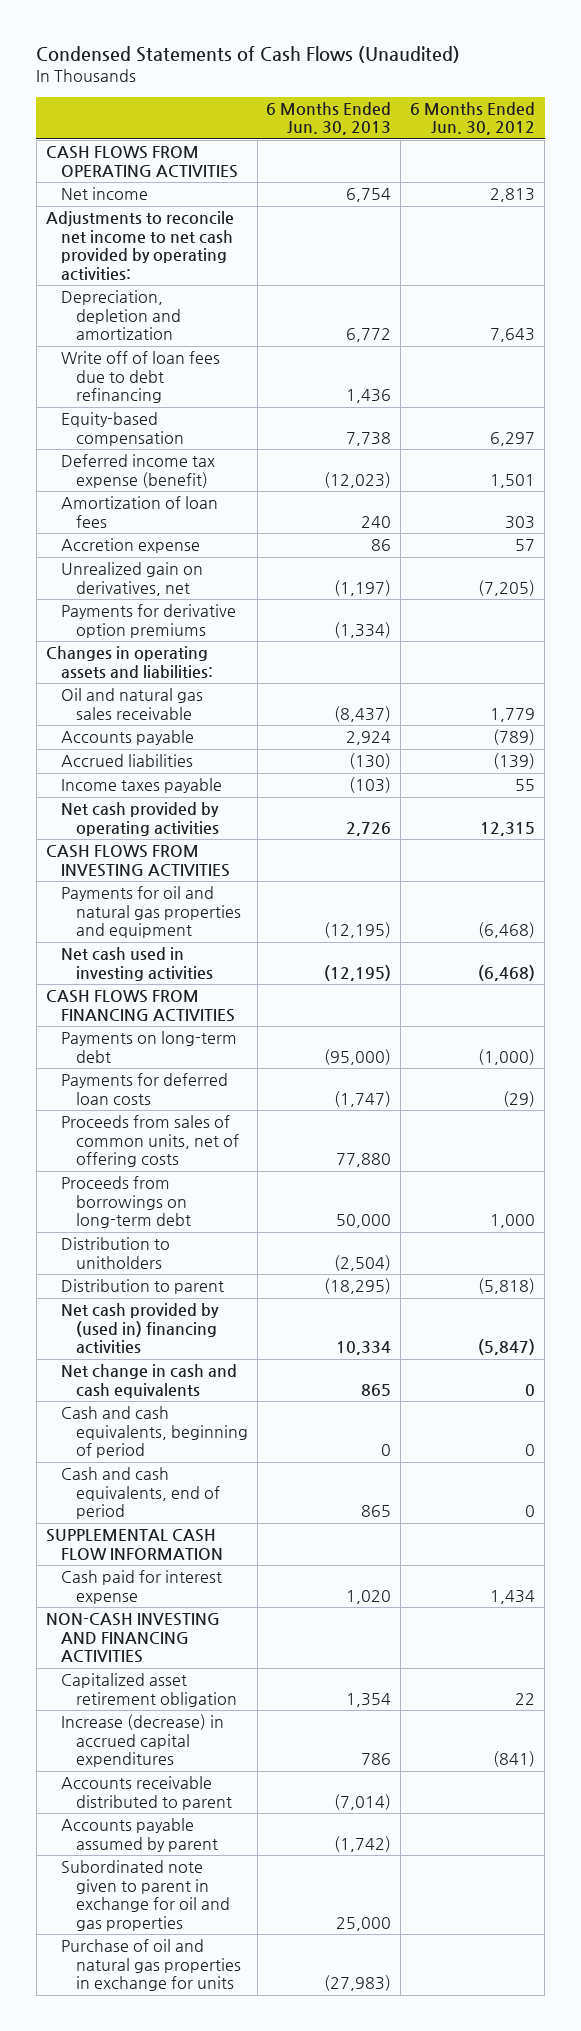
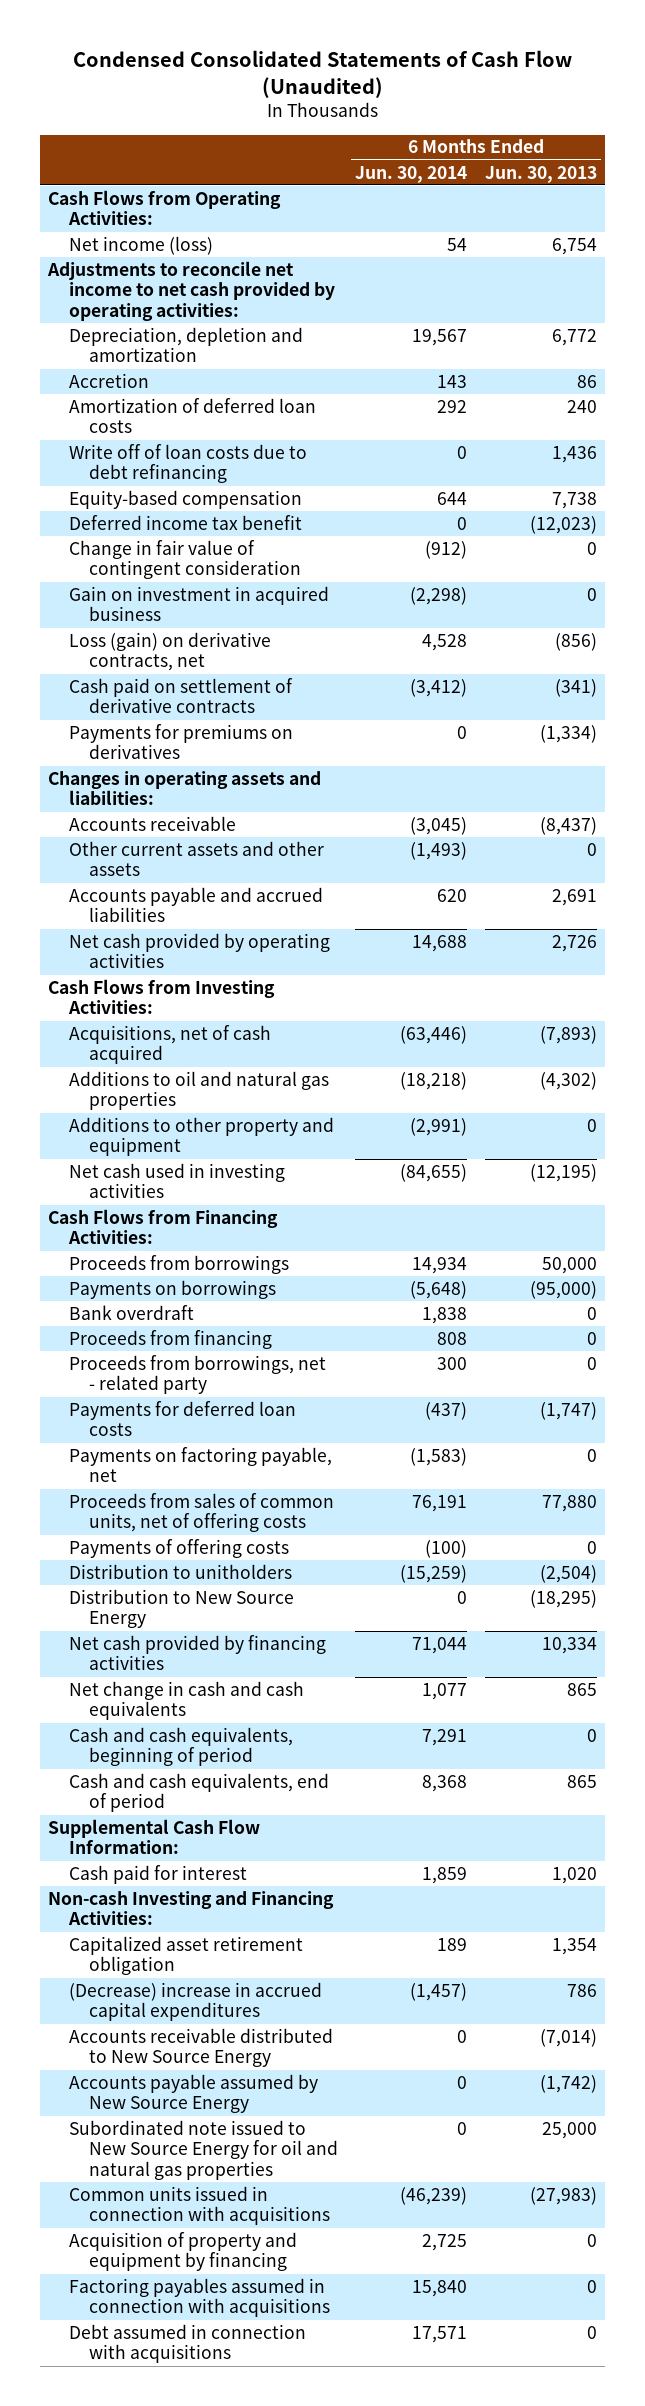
[36,46,461,64] Condensed Statements of Cash Flows (Unaudited) -> [72,49,572,98] Condensed Consolidated Statements of Cash Flow (Unaudited)
[410,102,536,136] 6 Months Ended Jun. 30, 2012 -> none
none -> [355,165,468,183] Jun. 30, 2014
[45,146,238,178] CASH FLOWS FROM OPERATING ACTIVITIES -> [48,189,282,226] Cash Flows from Operating Activities:
[60,187,148,201] Net income -> [68,235,213,255] Net income (loss)
none -> [68,372,149,388] Accretion
none -> [68,397,316,434] Amortization of deferred loan costs
[60,351,220,404] Write off of loan fees due to debt refinancing -> [68,443,307,484] Write off of loan costs due to debt refinancing
[60,496,218,528] Amortization of loan fees -> none
[60,538,200,554] Accretion expense -> none
[60,454,215,488] Deferred income tax expense (benefit) -> [68,514,302,530] Deferred income tax benefit
none -> [68,539,301,580] Change in fair value of contingent consideration
none -> [68,585,329,622] Gain on investment in acquired business
[60,562,203,596] Unrealized gain on derivatives, net -> [68,631,271,672] Loss (gain) on derivative contracts, net
[334,579,392,596] (1,197) -> [554,632,597,651] (856)
none -> [68,677,293,714] Cash paid on settlement of derivative contracts
[60,604,236,638] Payments for derivative option premiums -> [68,723,293,760] Payments for premiums on derivatives
[60,754,193,768] Accrued liabilities -> none
[60,778,222,794] Income taxes payable -> none
[60,688,203,720] Oil and natural gas sales receivable -> [68,815,236,831] Accounts receivable
none -> [68,840,324,877] Other current assets and other assets
[60,730,194,746] Accounts payable -> [68,886,323,923] Accounts payable and accrued liabilities
[346,731,392,746] 2,924 -> [551,888,597,906] 2,691
[45,845,230,877] CASH FLOWS FROM INVESTING ACTIVITIES -> [48,978,276,1015] Cash Flows from Investing Activities:
none -> [68,1024,271,1065] Acquisitions, net of cash acquired
[60,886,241,939] Payments for oil and natural gas properties and equipment -> [68,1070,329,1111] Additions to oil and natural gas properties
[324,922,392,939] (12,195) -> [539,1071,597,1090] (4,302)
none -> [68,1116,334,1157] Additions to other property and equipment
[45,990,235,1022] CASH FLOWS FROM FINANCING ACTIVITIES -> [48,1208,279,1245] Cash Flows from Financing Activities:
none -> [68,1254,289,1274] Proceeds from borrowings
[60,1031,237,1063] Payments on long-term debt -> [68,1279,276,1299] Payments on borrowings
none -> [68,1304,194,1320] Bank overdraft
none -> [68,1329,272,1349] Proceeds from financing
none -> [68,1354,326,1395] Proceeds from borrowings, net - related party
none -> [68,1446,332,1483] Payments on factoring payable, net
[60,1176,191,1229] Proceeds from borrowings on long-term debt -> none
none -> [68,1538,289,1558] Payments of offering costs
[60,1279,224,1295] Distribution to parent -> [68,1588,294,1629] Distribution to New Source Energy
[60,1303,219,1355] Net cash provided by (used in) financing activities -> [68,1634,326,1671] Net cash provided by financing activities
[45,1529,223,1560] SUPPLEMENTAL CASH FLOW INFORMATION -> [48,1818,261,1855] Supplemental Cash Flow Information:
[60,1570,222,1604] Cash paid for interest expense -> [68,1864,247,1884] Cash paid for interest
[45,1613,220,1664] NON-CASH INVESTING AND FINANCING ACTIVITIES -> [48,1890,335,1926] Non-cash Investing and Financing Activities:
[60,1714,224,1768] Increase (decrease) in accrued capital expenditures -> [68,1981,322,2022] (Decrease) increase in accrued capital expenditures
[60,1776,232,1810] Accounts receivable distributed to parent -> [68,2027,333,2068] Accounts receivable distributed to New Source Energy
[60,1818,218,1852] Accounts payable assumed by parent -> [68,2073,318,2114] Accounts payable assumed by New Source Energy
[60,1860,230,1931] Subordinated note given to parent in exchange for oil and gas properties -> [68,2119,338,2180] Subordinated note issued to New Source Energy for oil and natural gas properties
[60,1939,241,1992] Purchase of oil and natural gas properties in exchange for units -> [68,2185,330,2226] Common units issued in connection with acquisitions
none -> [68,2231,297,2272] Acquisition of property and equipment by financing
none -> [68,2277,330,2318] Factoring payables assumed in connection with acquisitions
none -> [68,2323,306,2364] Debt assumed in connection with acquisitions

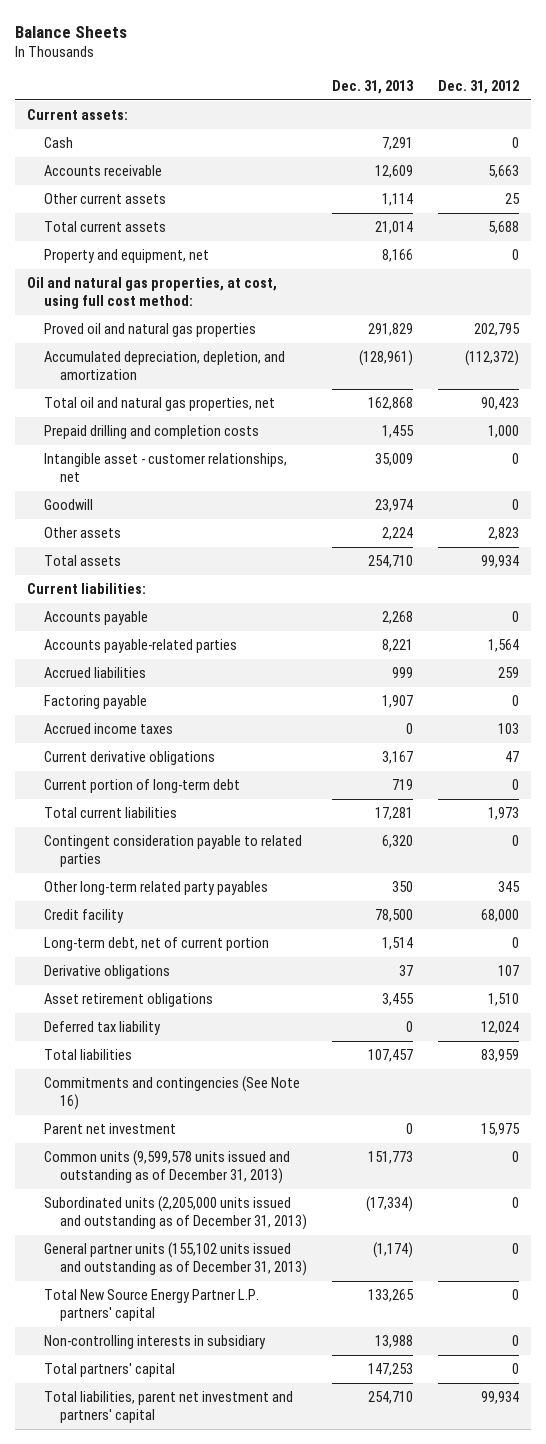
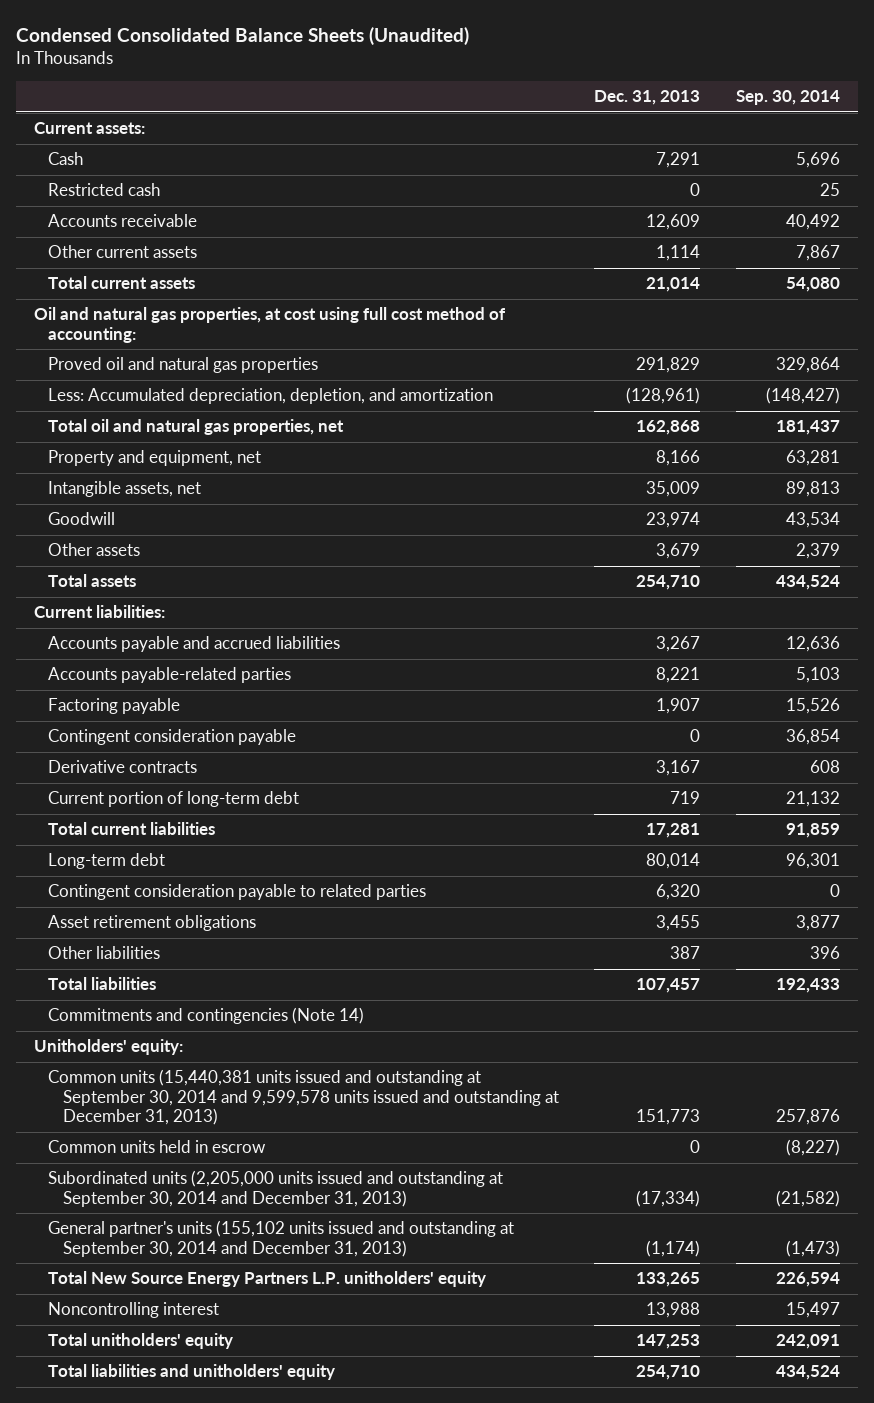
[14,25,127,38] Balance Sheets -> [16,27,470,46] Condensed Consolidated Balance Sheets (Unaudited)
[437,79,519,94] Dec. 31, 2012 -> none
none -> [736,90,841,106] Sep. 30, 2014
none -> [48,183,161,197] Restricted cash
[27,277,278,310] Oil and natural gas properties, at cost, using full cost method: -> [34,307,507,343] Oil and natural gas properties, at cost using full cost method of accounting:
[43,351,285,381] Accumulated depreciation, depletion, and amortization -> [48,388,494,405] Less: Accumulated depreciation, depletion, and amortization
[43,425,259,440] Prepaid drilling and completion costs -> none
[43,249,209,264] Property and equipment, net -> [48,450,262,467] Property and equipment, net
[43,453,287,483] Intangible asset - customer relationships, net -> [48,481,202,498] Intangible assets, net
[381,527,413,541] 2,224 -> [656,543,701,560] 3,679
[43,611,148,626] Accounts payable -> none
none -> [48,636,341,653] Accounts payable and accrued liabilities
[43,667,146,679] Accrued liabilities -> none
[43,723,173,735] Accrued income taxes -> none
none -> [48,729,297,746] Contingent consideration payable
[43,751,215,766] Current derivative obligations -> [48,760,198,774] Derivative contracts
none -> [48,853,166,870] Long-term debt
[43,881,268,896] Other long-term related party payables -> none
[43,909,124,924] Credit facility -> none
[43,937,269,952] Long-term debt, net of current portion -> none
[43,965,170,980] Derivative obligations -> none
[43,1021,161,1036] Deferred tax liability -> none
none -> [48,946,161,960] Other liabilities
[43,1123,176,1135] Parent net investment -> none
[43,1076,300,1111] Commitments and contingencies (See Note 16) -> [48,1007,365,1025] Commitments and contingencies (Note 14)
none -> [34,1039,184,1056] Unitholders' equity:
[43,1150,290,1185] Common units (9,599,578 units issued and outstanding as of December 31, 2013) -> [48,1069,559,1126] Common units (15,440,381 units issued and outstanding at September 30, 2014 and 9,599,578 units issued and outstanding at December 31, 2013)
none -> [48,1140,267,1154] Common units held in escrow
[43,1196,307,1231] Subordinated units (2,205,000 units issued and outstanding as of December 31, 2013) -> [48,1170,504,1207] Subordinated units (2,205,000 units issued and outstanding at September 30, 2014 and December 31, 2013)
[43,1242,307,1277] General partner units (155,102 units issued and outstanding as of December 31, 2013) -> [48,1220,515,1257] General partner's units (155,102 units issued and outstanding at September 30, 2014 and December 31, 2013)
[43,1289,259,1322] Total New Source Energy Partner L.P. partners' capital -> [48,1271,487,1288] Total New Source Energy Partners L.P. unitholders' equity
[43,1335,266,1350] Non-controlling interests in subsidiary -> [48,1302,220,1319] Noncontrolling interest
[43,1363,175,1378] Total partners' capital -> [48,1333,234,1350] Total unitholders' equity
[43,1391,293,1424] Total liabilities, parent net investment and partners' capital -> [48,1364,336,1381] Total liabilities and unitholders' equity

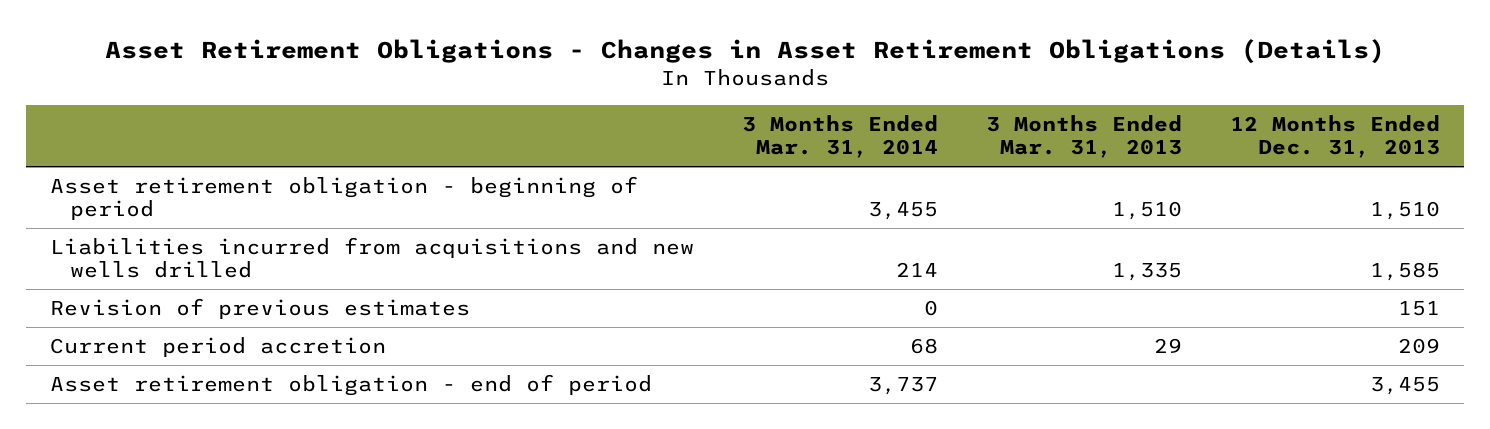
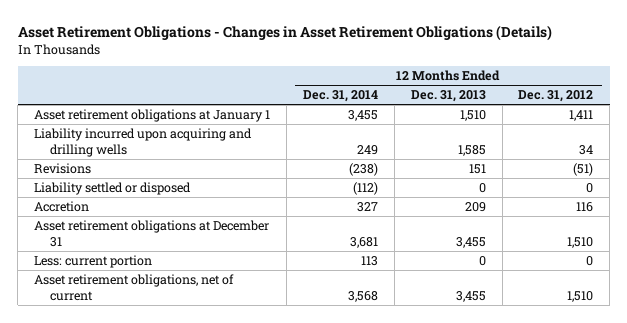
[742,114,939,159] 3 Months Ended Mar. 31, 2014 -> none
[986,114,1183,159] 3 Months Ended Mar. 31, 2013 -> none
none -> [302,90,378,103] Dec. 31, 2014
none -> [518,90,594,103] Dec. 31, 2012
[50,176,639,221] Asset retirement obligation - beginning of period -> [34,109,271,123] Asset retirement obligations at January 1
[50,237,695,279] Liabilities incurred from acquisitions and new wells drilled -> [34,128,253,157] Liability incurred upon acquiring and drilling wells
[50,298,471,320] Revision of previous estimates -> [34,163,92,175] Revisions
none -> [34,182,192,196] Liability settled or disposed
[50,337,387,358] Current period accretion -> [34,201,90,213] Accretion
[50,374,653,397] Asset retirement obligation - end of period -> [34,220,270,247] Asset retirement obligations at December 31
none -> [34,255,153,269] Less: current portion
none -> [34,274,235,301] Asset retirement obligations, net of current

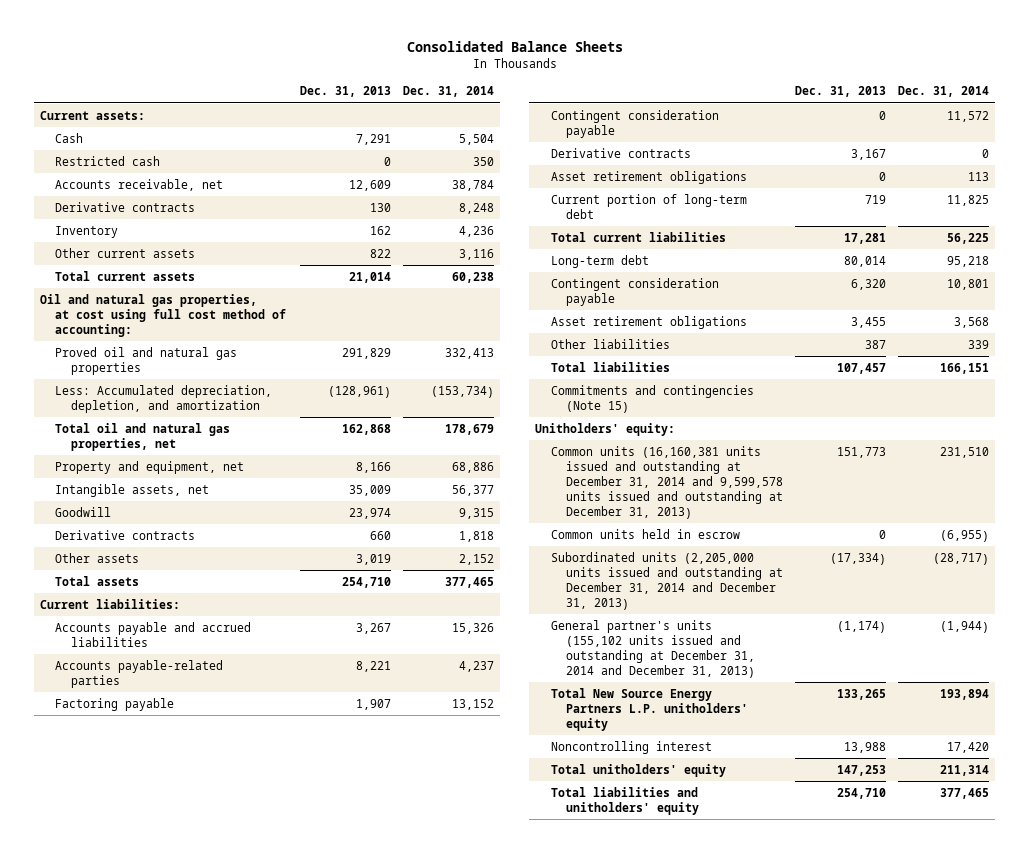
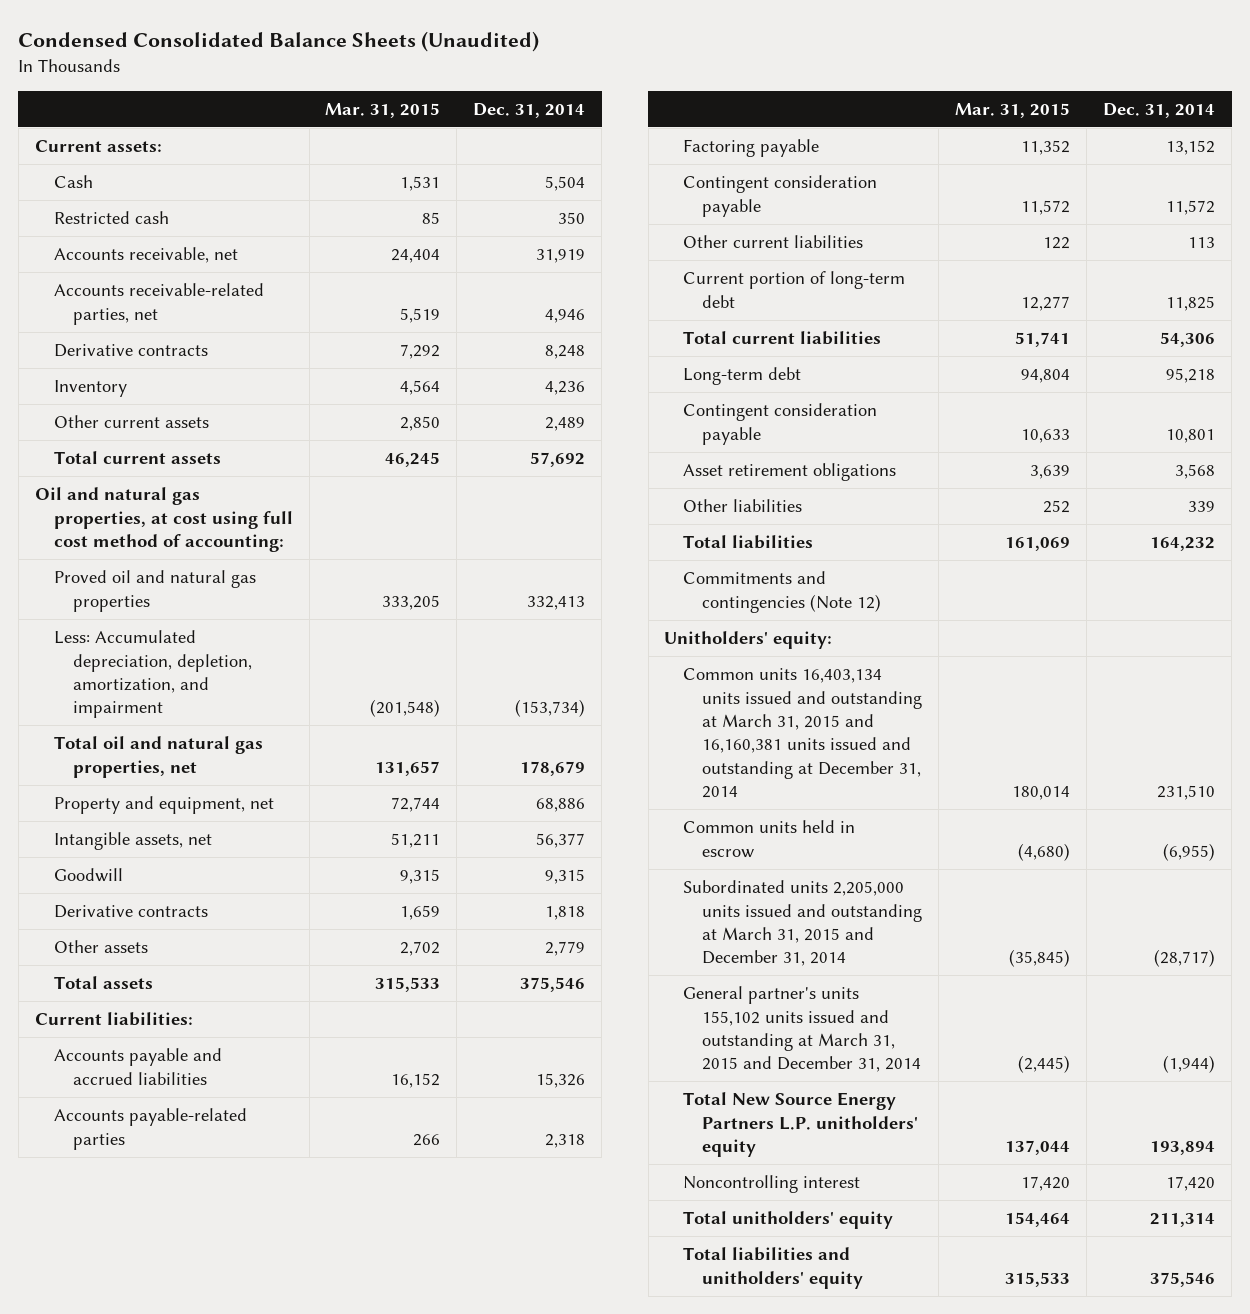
[406,41,623,53] Consolidated Balance Sheets -> [18,31,540,53] Condensed Consolidated Balance Sheets (Unaudited)
[299,86,391,98] Dec. 31, 2013 -> none
none -> [325,102,441,118] Mar. 31, 2015
[451,179,494,191] 38,784 -> [536,249,586,264] 31,919
none -> [53,283,264,325] Accounts receivable-related parties, net
[458,248,494,260] 3,116 -> [545,417,586,432] 2,489
[451,271,494,283] 60,238 -> [530,452,586,468] 57,692
[55,384,273,413] Less: Accumulated depreciation, depletion, and amortization -> [53,630,252,719] Less: Accumulated depreciation, depletion, amortization, and impairment
[458,553,494,565] 2,152 -> [545,941,586,957] 2,779
[444,576,494,588] 377,465 -> [520,977,586,993] 375,546
[458,660,494,672] 4,237 -> [545,1133,586,1148] 2,318
[550,147,691,158] Derivative contracts -> none
[550,170,747,184] Asset retirement obligations -> [683,235,864,249] Other current liabilities
[947,232,990,244] 56,225 -> [1160,332,1216,348] 54,306
[940,362,990,374] 166,151 -> [1150,537,1216,552] 164,232
[550,384,754,413] Commitments and contingencies (Note 15) -> [683,571,882,613] Commitments and contingencies (Note 12)
[550,445,784,519] Common units (16,160,381 units issued and outstanding at December 31, 2014 and 9,599,578 units issued and outstanding at December 31, 2013) -> [683,668,923,799] Common units 16,403,134 units issued and outstanding at March 31, 2015 and 16,160,381 units issued and outstanding at December 31, 2014
[550,551,784,610] Subordinated units (2,205,000 units issued and outstanding at December 31, 2014 and December 31, 2013) -> [683,880,923,967] Subordinated units 2,205,000 units issued and outstanding at March 31, 2015 and December 31, 2014
[550,619,756,678] General partner's units (155,102 units issued and outstanding at December 31, 2014 and December 31, 2013) -> [683,986,922,1073] General partner's units 155,102 units issued and outstanding at March 31, 2015 and December 31, 2014
[940,787,990,799] 377,465 -> [1150,1271,1216,1287] 375,546

